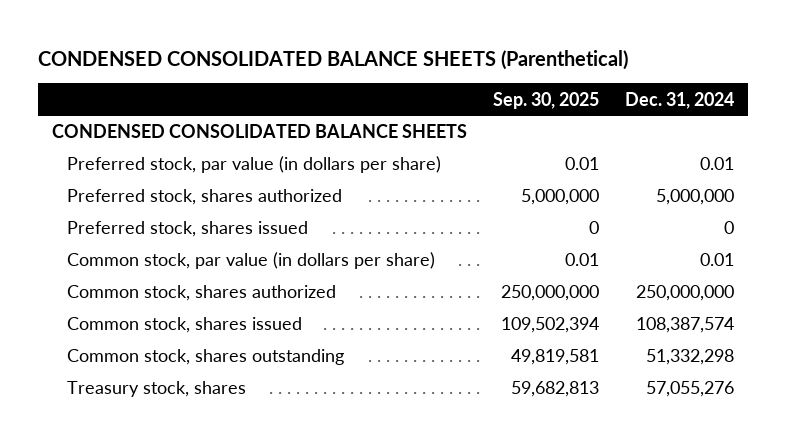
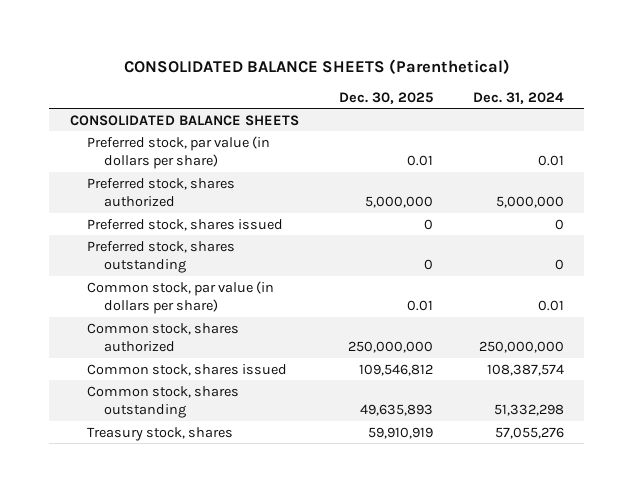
[38,49,629,70] CONDENSED CONSOLIDATED BALANCE SHEETS (Parenthetical) -> [123,58,510,74] CONSOLIDATED BALANCE SHEETS (Parenthetical)
[493,91,600,109] Sep. 30, 2025 -> none
none -> [338,91,433,104] Dec. 30, 2025
[51,124,467,139] CONDENSED CONSOLIDATED BALANCE SHEETS -> [69,114,299,126] CONSOLIDATED BALANCE SHEETS
none -> [86,240,235,274] Preferred stock, shares outstanding

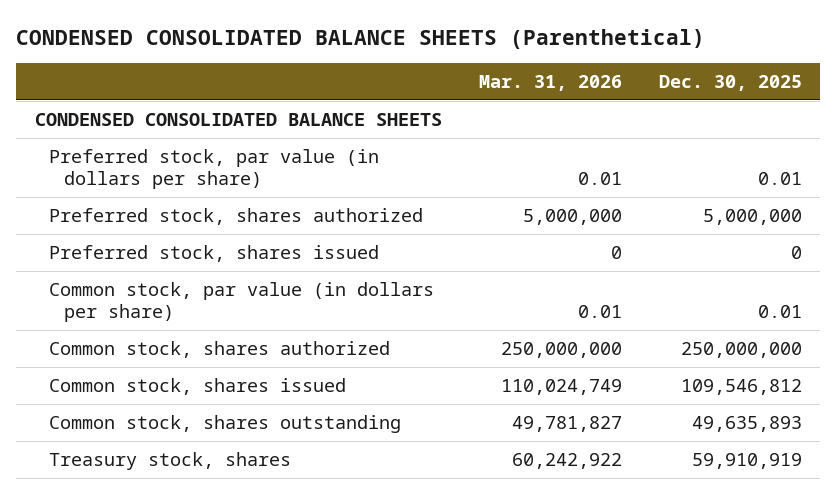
[123,58,510,74] CONSOLIDATED BALANCE SHEETS (Parenthetical) -> [15,28,705,49] CONDENSED CONSOLIDATED BALANCE SHEETS (Parenthetical)
[472,91,564,104] Dec. 31, 2024 -> none
none -> [478,75,622,92] Mar. 31, 2026
[69,114,299,126] CONSOLIDATED BALANCE SHEETS -> [34,113,442,127] CONDENSED CONSOLIDATED BALANCE SHEETS
[86,240,235,274] Preferred stock, shares outstanding -> none

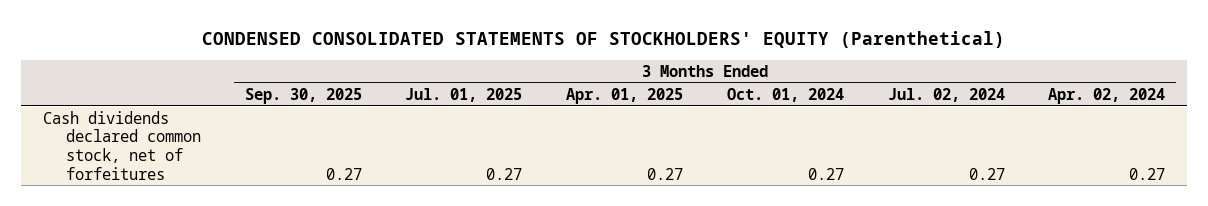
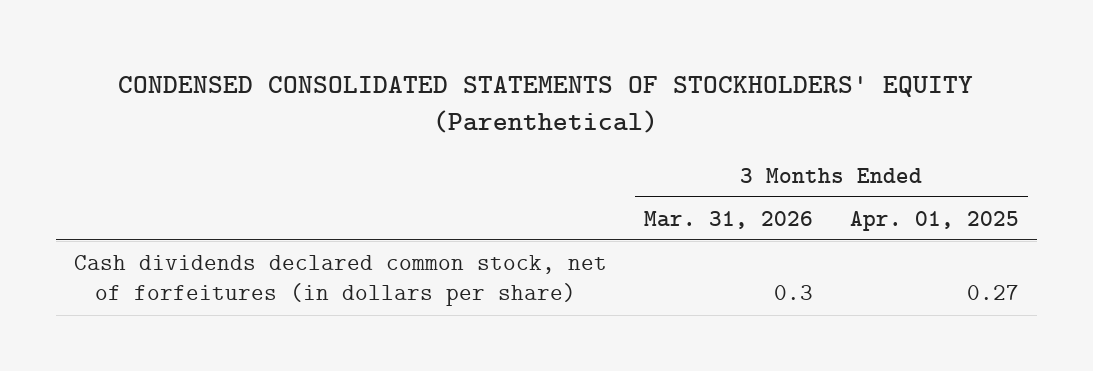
[244,87,362,104] Sep. 30, 2025 -> none
[405,87,523,102] Jul. 01, 2025 -> none
[726,87,844,102] Oct. 01, 2024 -> none
[887,87,1005,102] Jul. 02, 2024 -> none
[1048,87,1166,104] Apr. 02, 2024 -> none
none -> [643,210,813,229] Mar. 31, 2026
[43,110,201,180] Cash dividends declared common stock, net of forfeitures -> [74,254,608,307] Cash dividends declared common stock, net of forfeitures (in dollars per share)

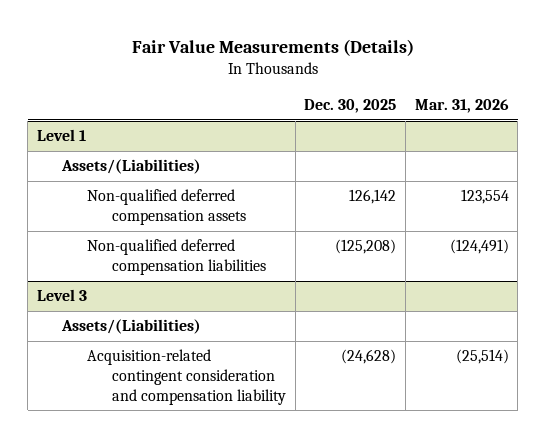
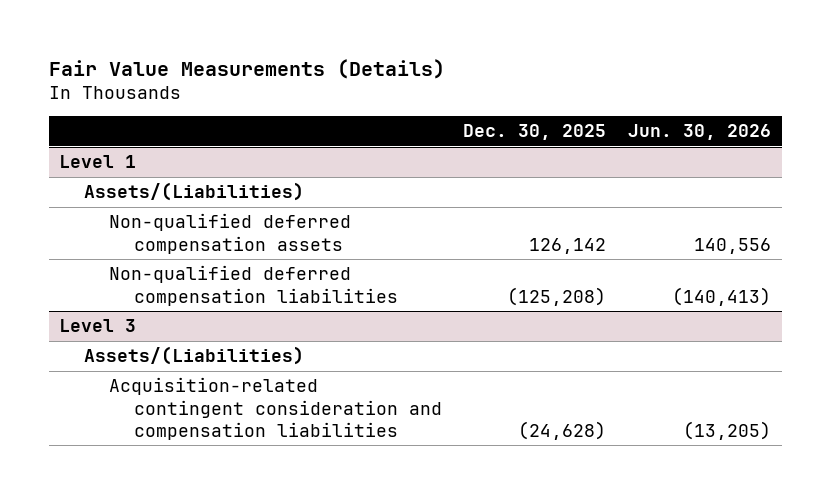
[414,99,509,114] Mar. 31, 2026 -> none
none -> [627,124,771,141] Jun. 30, 2026
[87,349,287,405] Acquisition-related contingent consideration and compensation liability -> [109,377,443,440] Acquisition-related contingent consideration and compensation liabilities

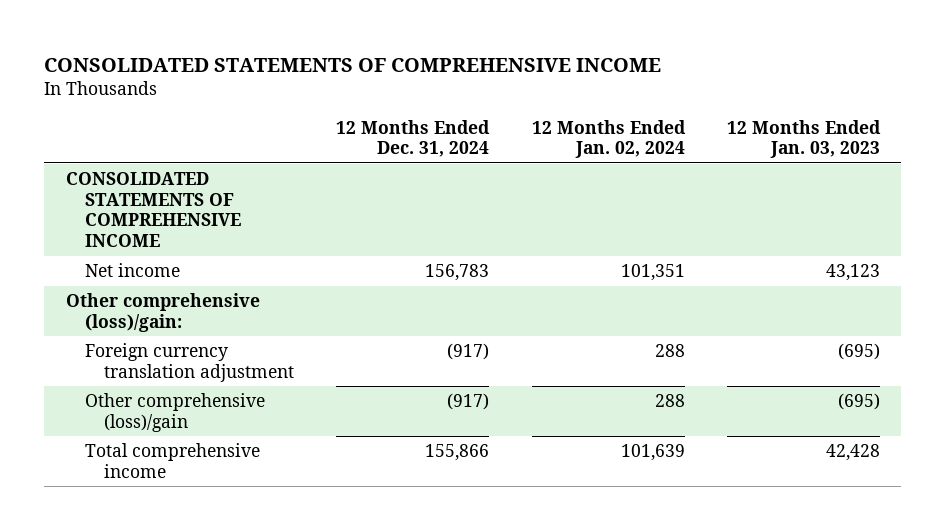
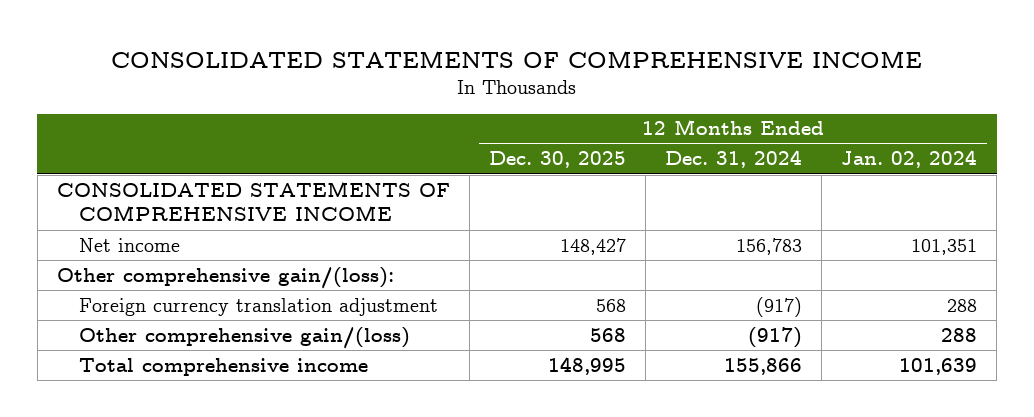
[726,119,881,159] 12 Months Ended Jan. 03, 2023 -> none
none -> [488,151,626,169] Dec. 30, 2025
[65,293,260,332] Other comprehensive (loss)/gain: -> [56,266,394,289] Other comprehensive gain/(loss):
[84,393,265,432] Other comprehensive (loss)/gain -> [79,326,411,349] Other comprehensive gain/(loss)

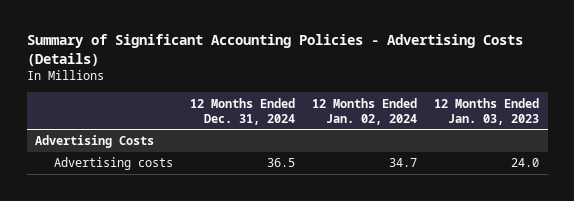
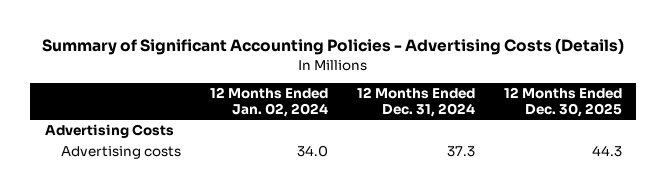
[434,97,540,125] 12 Months Ended Jan. 03, 2023 -> none
none -> [503,87,622,118] 12 Months Ended Dec. 30, 2025
[266,158,295,168] 36.5 -> [446,146,475,158] 37.3
[389,158,418,168] 34.7 -> [296,145,328,158] 34.0

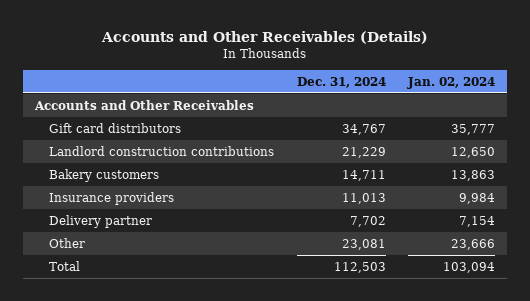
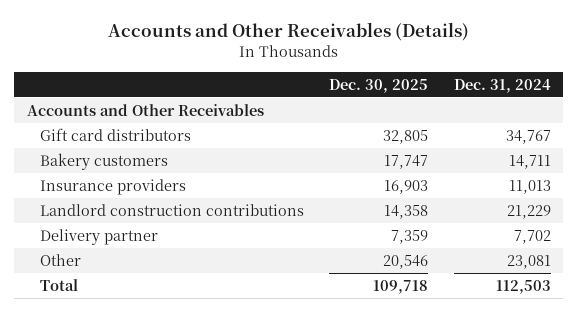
[407,76,496,89] Jan. 02, 2024 -> none
none -> [329,78,429,93] Dec. 30, 2025
[48,145,274,156] Landlord construction contributions -> [40,203,305,216] Landlord construction contributions

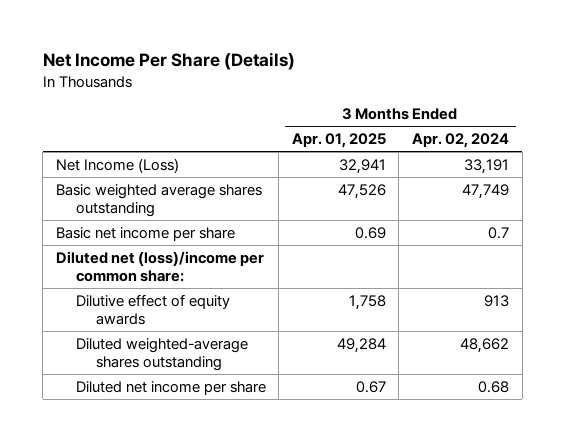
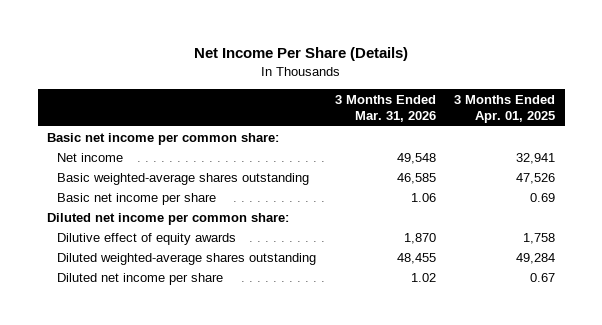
[412,133,510,149] Apr. 02, 2024 -> none
none -> [334,95,436,123] 3 Months Ended Mar. 31, 2026
none -> [47,132,280,145] Basic net income per common share:
[55,157,179,173] Net Income (Loss) -> [56,152,123,162] Net income
[55,183,262,218] Basic weighted average shares outstanding -> [56,172,309,185] Basic weighted-average shares outstanding
[55,250,264,283] Diluted net (loss)/income per common share: -> [47,212,290,225] Diluted net income per common share:

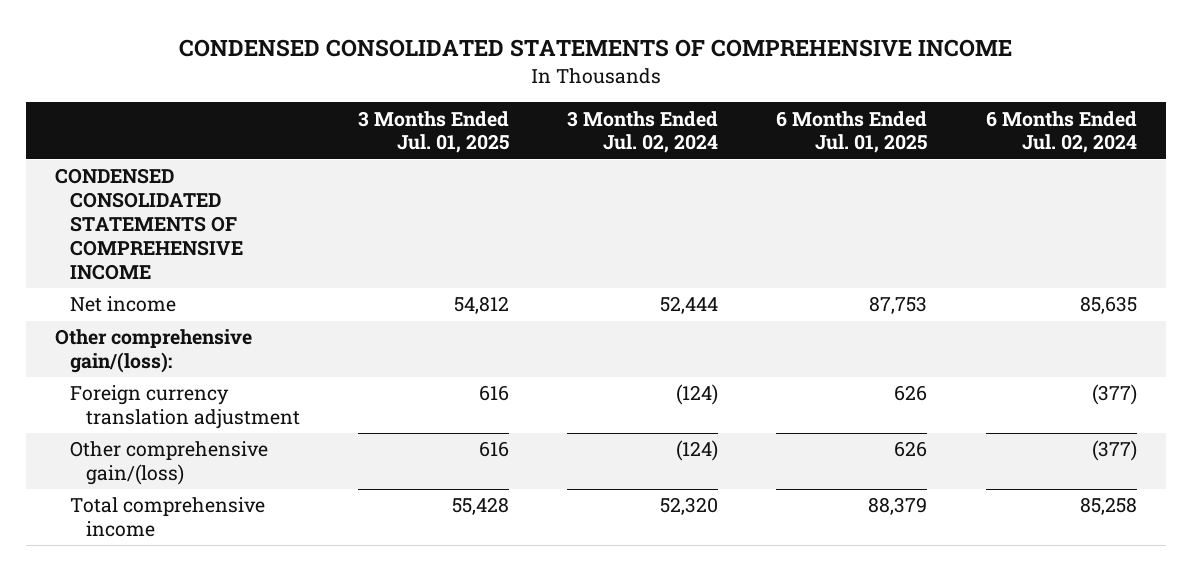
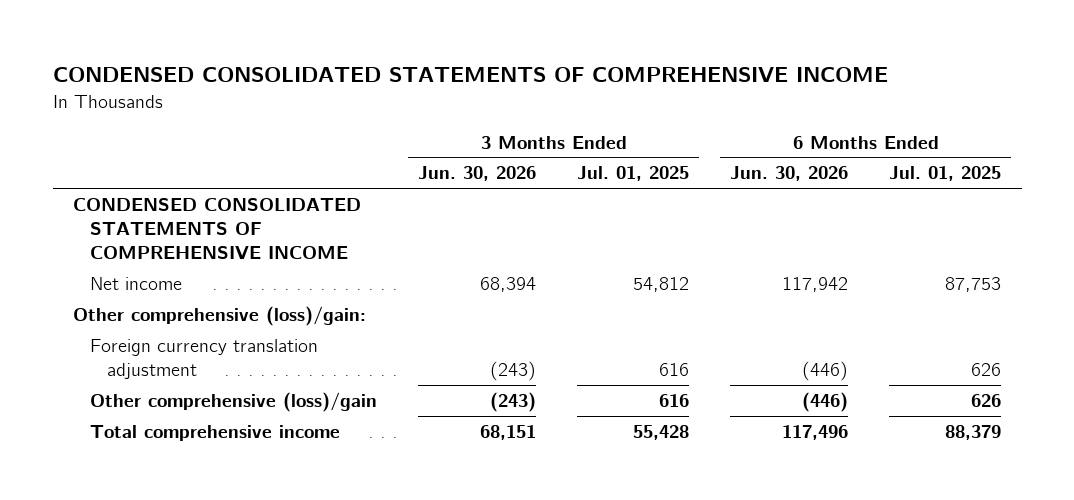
[567,110,719,154] 3 Months Ended Jul. 02, 2024 -> none
[985,110,1137,154] 6 Months Ended Jul. 02, 2024 -> none
none -> [418,166,537,182] Jun. 30, 2026
none -> [730,166,849,182] Jun. 30, 2026
[54,329,252,374] Other comprehensive gain/(loss): -> [73,305,367,326] Other comprehensive (loss)/gain:
[70,441,269,486] Other comprehensive gain/(loss) -> [90,391,378,412] Other comprehensive (loss)/gain

